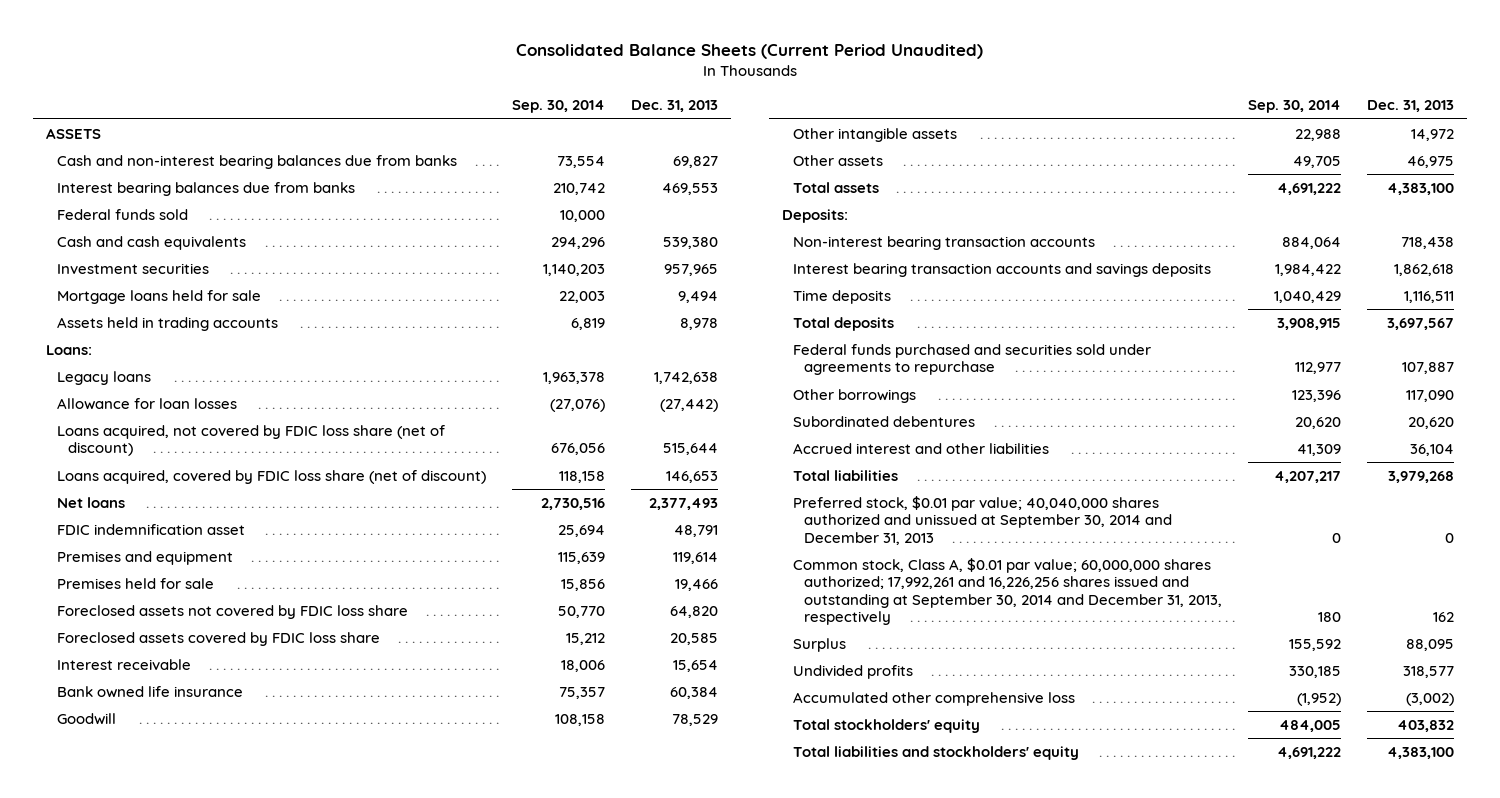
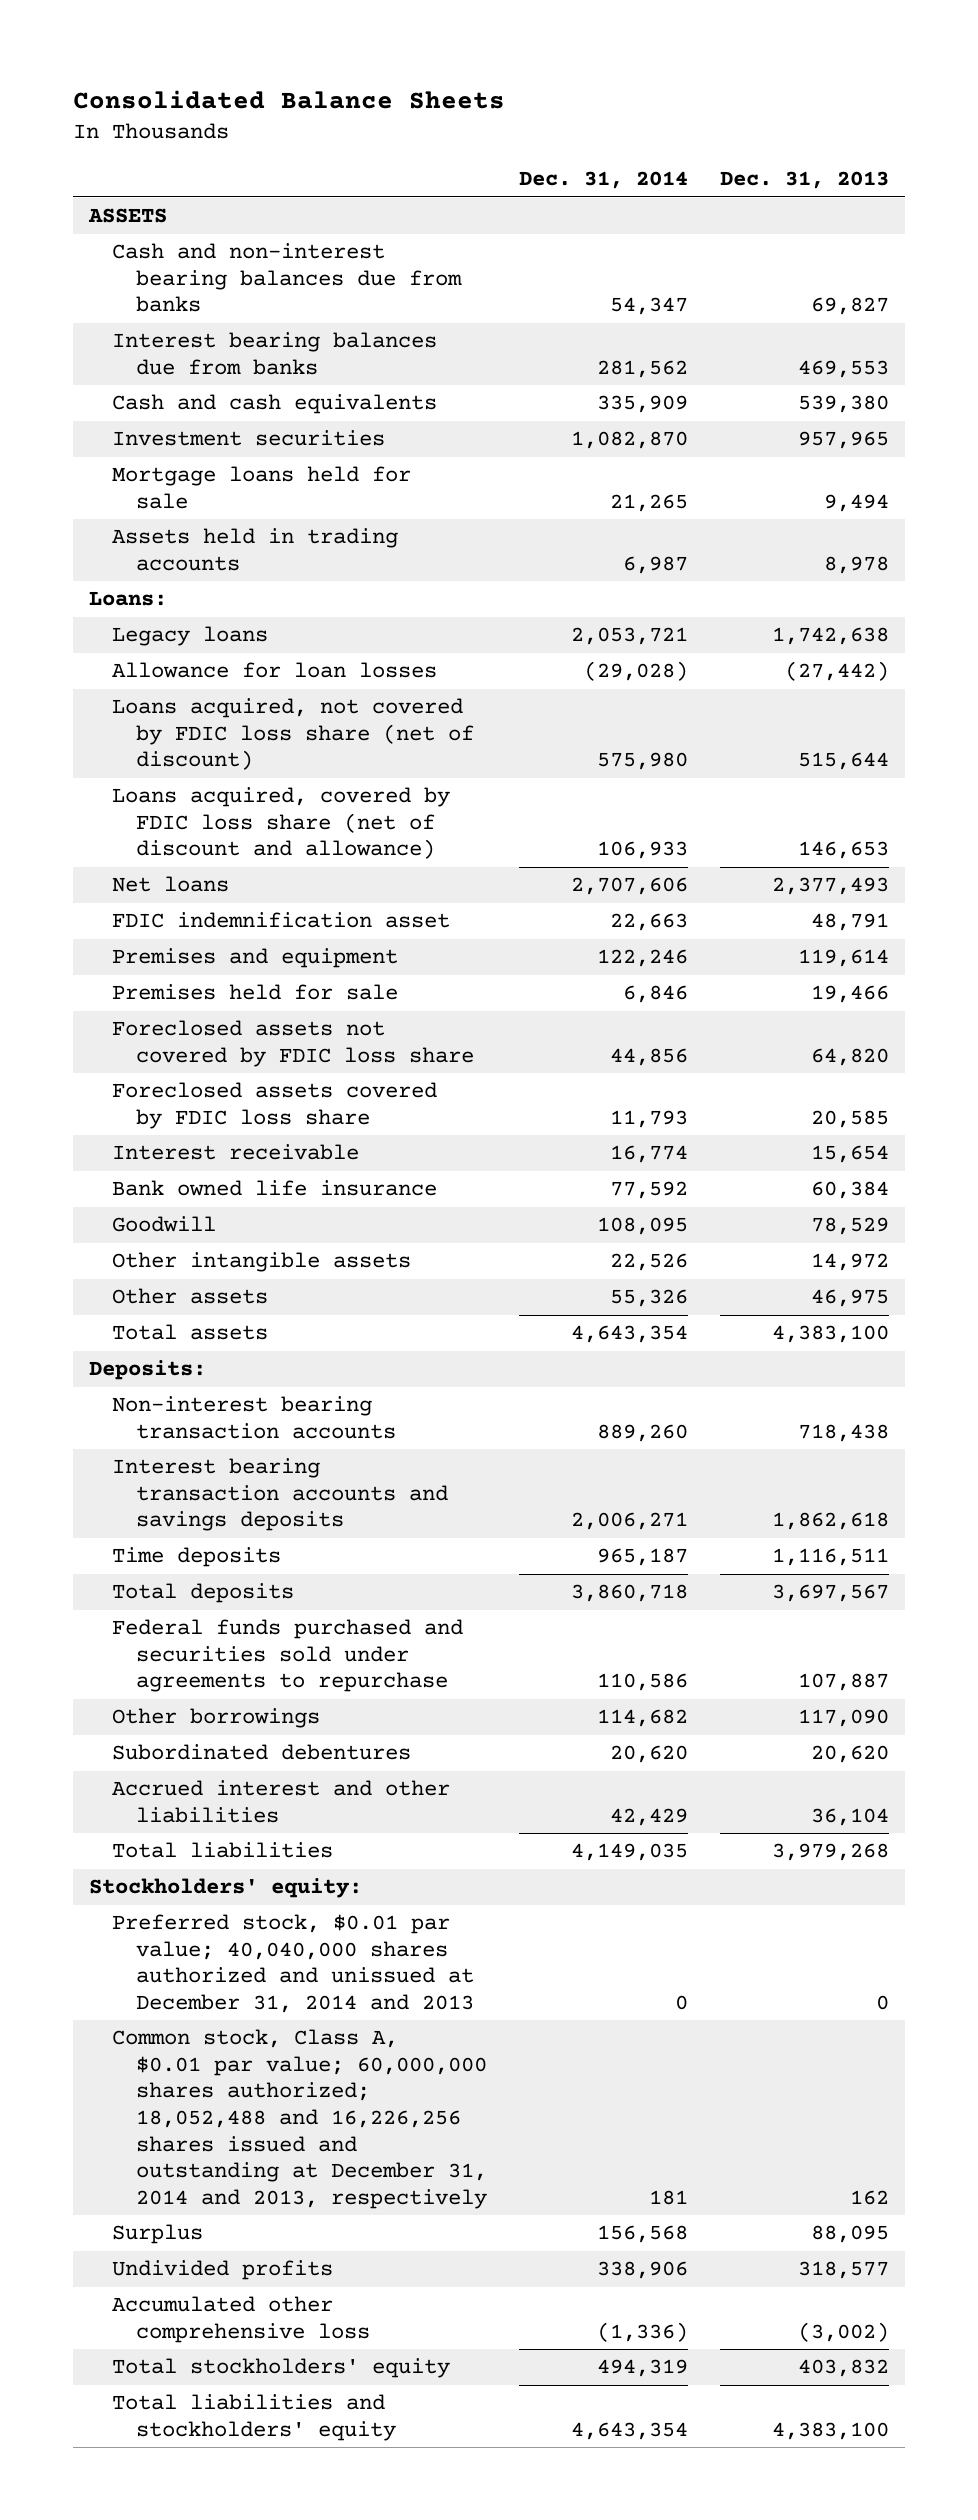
[516,44,984,60] Consolidated Balance Sheets (Current Period Unaudited) -> [72,89,505,109] Consolidated Balance Sheets
[512,100,606,114] Sep. 30, 2014 -> none
none -> [519,171,689,190] Dec. 31, 2014
[57,208,189,220] Federal funds sold -> none
[57,469,487,484] Loans acquired, covered by FDIC loss share (net of discount) -> [112,787,451,860] Loans acquired, covered by FDIC loss share (net of discount and allowance)
none -> [88,1878,362,1899] Stockholders' equity:
[792,495,1172,545] Preferred stock, $0.01 par value; 40,040,000 shares authorized and unissued at September 30, 2014 and December 31, 2013 -> [112,1914,475,2013] Preferred stock, $0.01 par value; 40,040,000 shares authorized and unissued at December 31, 2014 and 2013
[792,557,1222,626] Common stock, Class A, $0.01 par value; 60,000,000 shares authorized; 17,992,261 and 16,226,256 shares issued and outstanding at September 30, 2014 and December 31, 2013, respectively -> [112,2029,488,2209] Common stock, Class A, $0.01 par value; 60,000,000 shares authorized; 18,052,488 and 16,226,256 shares issued and outstanding at December 31, 2014 and 2013, respectively

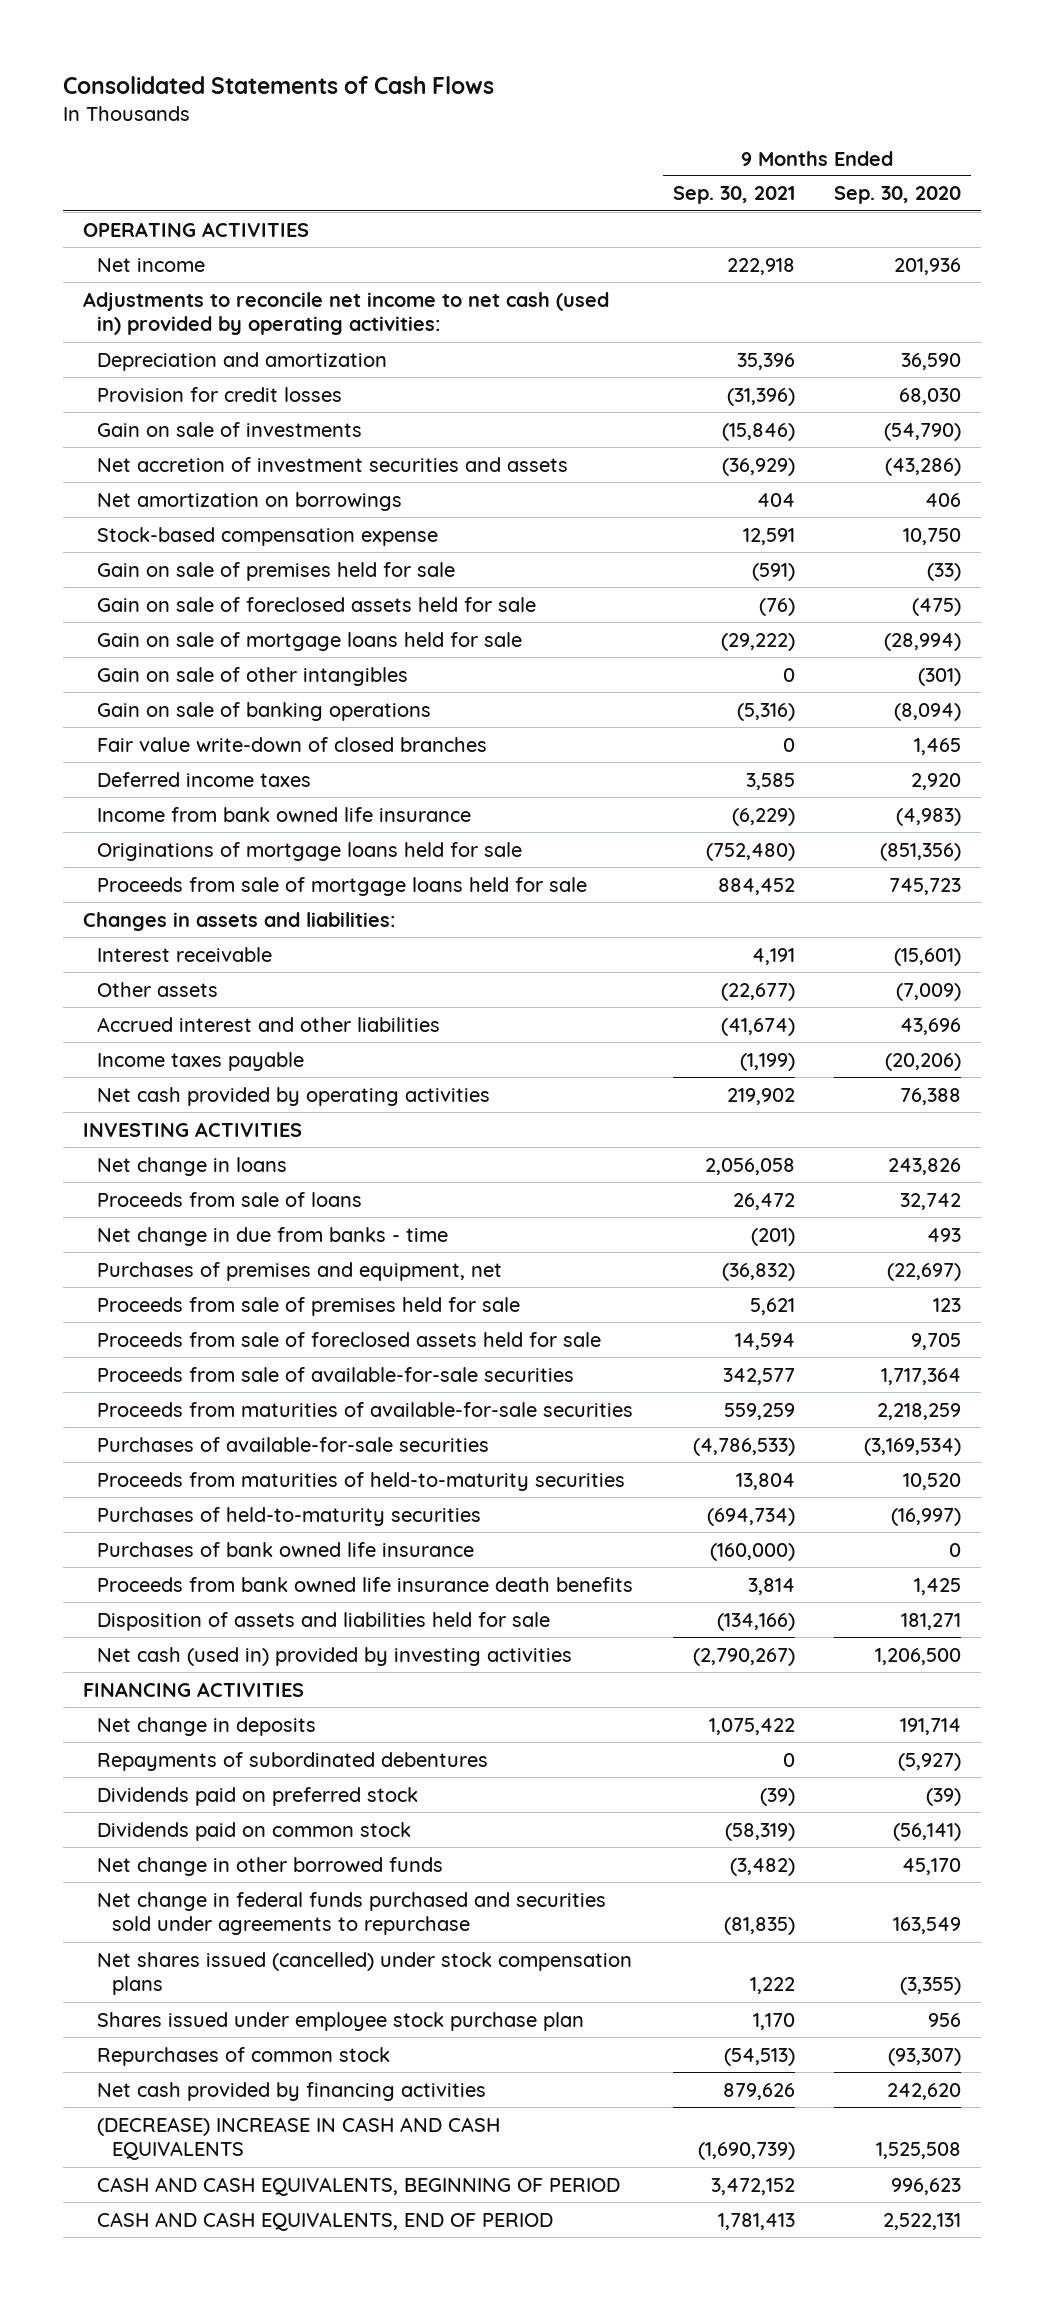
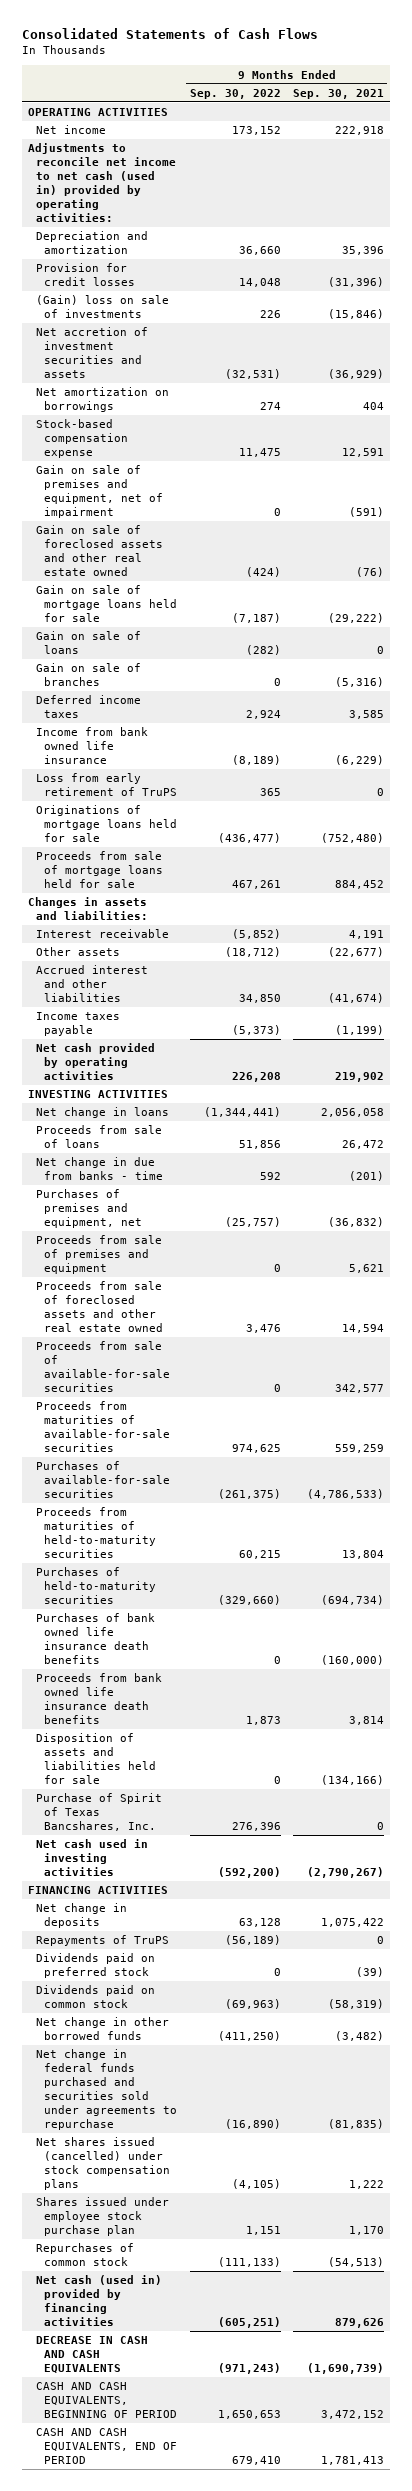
[833,186,961,205] Sep. 30, 2020 -> none
none -> [189,88,281,99] Sep. 30, 2022
[97,421,363,437] Gain on sale of investments -> [35,295,169,319] (Gain) loss on sale of investments
[97,561,456,581] Gain on sale of premises held for sale -> [35,465,163,519] Gain on sale of premises and equipment, net of impairment
[97,596,537,612] Gain on sale of foreclosed assets held for sale -> [35,525,163,577] Gain on sale of foreclosed assets and other real estate owned
[97,736,488,752] Fair value write-down of closed branches -> none
[97,666,409,686] Gain on sale of other intangibles -> [35,631,141,655] Gain on sale of loans
[97,701,432,721] Gain on sale of banking operations -> [35,663,141,687] Gain on sale of branches
none -> [35,773,177,797] Loss from early retirement of TruPS
[97,1296,521,1316] Proceeds from sale of premises held for sale -> [35,1235,162,1275] Proceeds from sale of premises and equipment
[97,1331,602,1347] Proceeds from sale of foreclosed assets held for sale -> [35,1281,163,1333] Proceeds from sale of foreclosed assets and other real estate owned
[97,1541,475,1557] Purchases of bank owned life insurance -> [35,1613,155,1665] Purchases of bank owned life insurance death benefits
none -> [35,1793,162,1832] Purchase of Spirit of Texas Bancshares, Inc.
[97,1646,573,1666] Net cash (used in) provided by investing activities -> [35,1839,148,1877] Net cash used in investing activities
[97,1751,489,1771] Repayments of subordinated debentures -> [35,1935,169,1947] Repayments of TruPS
[97,2081,487,2101] Net cash provided by financing activities -> [35,2275,162,2327] Net cash (used in) provided by financing activities
[97,2116,501,2161] (DECREASE) INCREASE IN CASH AND CASH EQUIVALENTS -> [35,2336,148,2374] DECREASE IN CASH AND CASH EQUIVALENTS

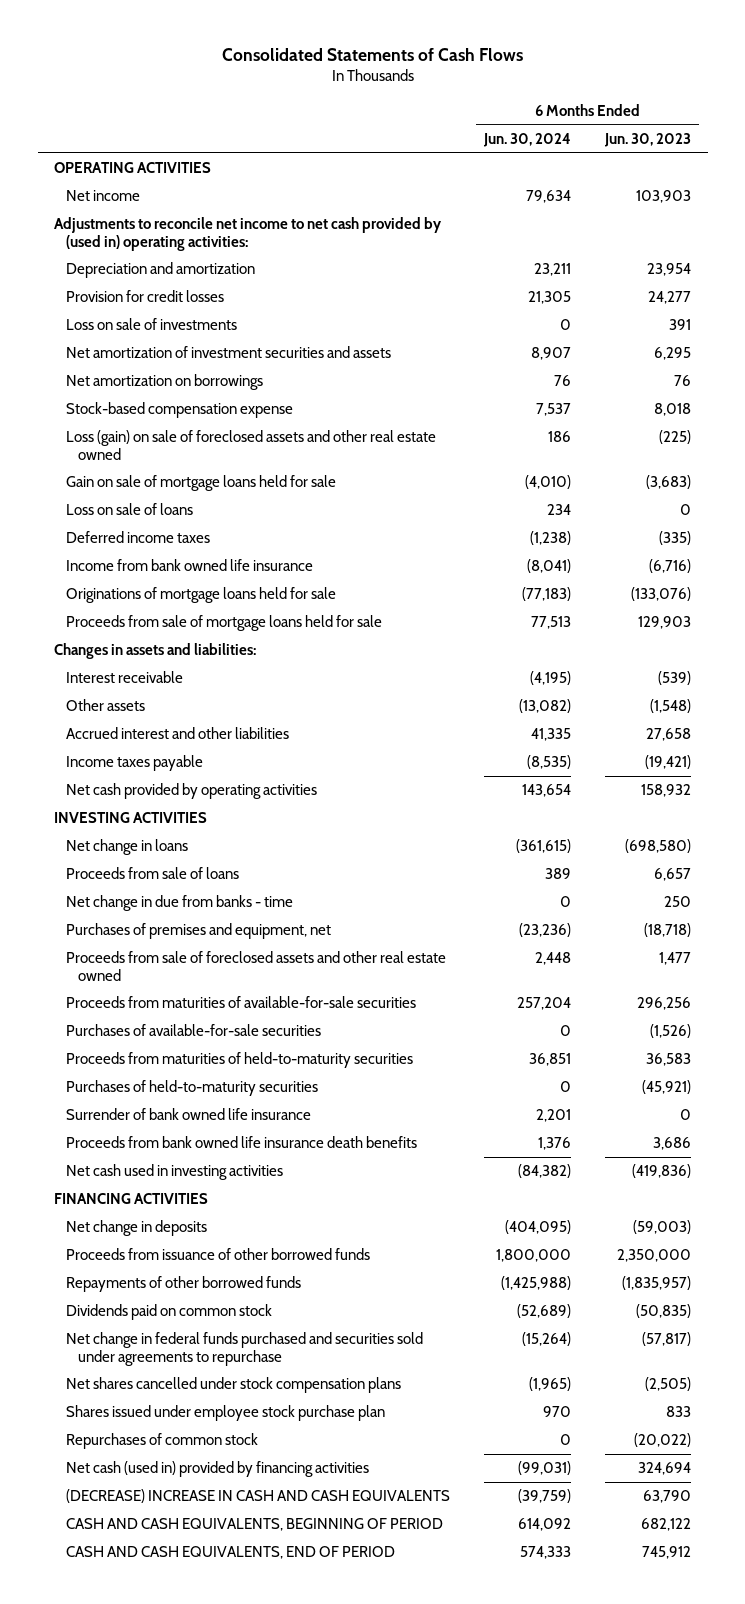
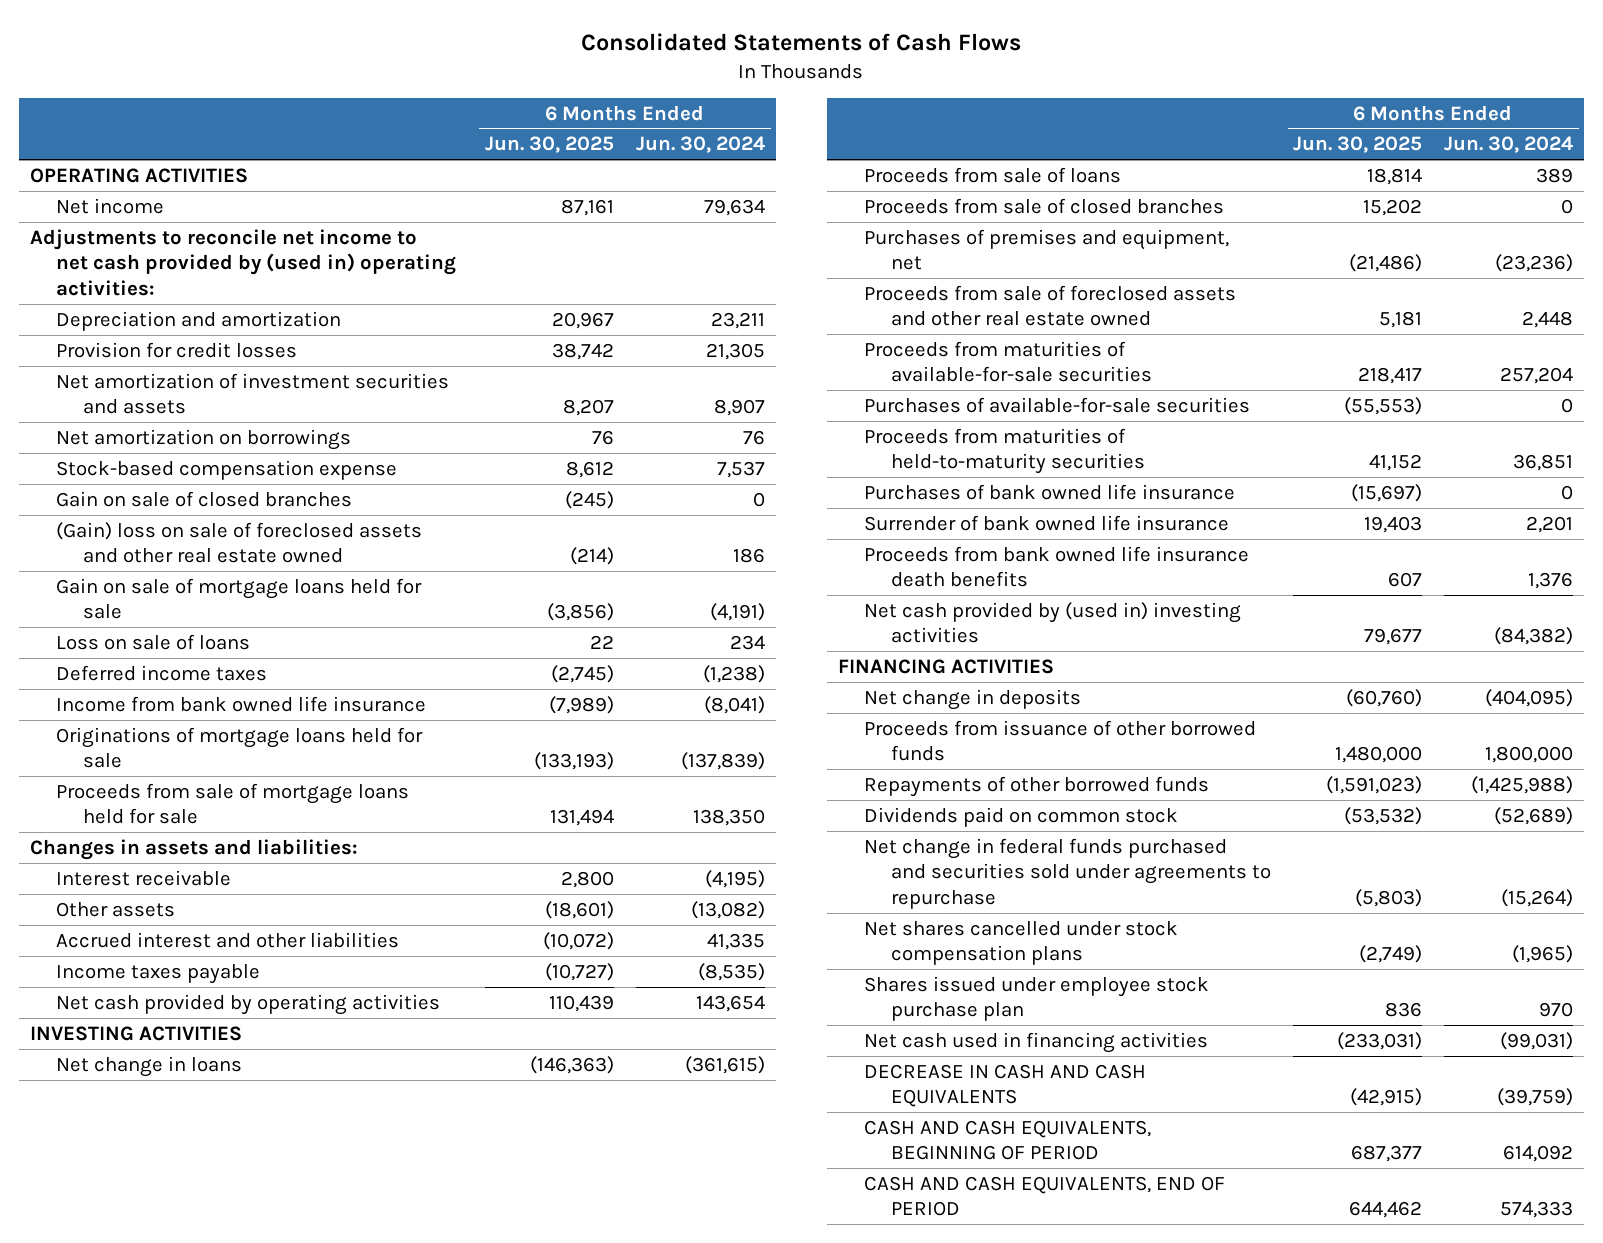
[603,132,691,147] Jun. 30, 2023 -> none
none -> [484,136,614,154] Jun. 30, 2025
[66,318,238,331] Loss on sale of investments -> none
none -> [56,490,353,507] Gain on sale of closed branches
[66,430,437,460] Loss (gain) on sale of foreclosed assets and other real estate owned -> [56,521,423,564] (Gain) loss on sale of foreclosed assets and other real estate owned
[525,475,572,490] (4,010) -> [710,603,766,622] (4,191)
[522,587,572,602] (77,183) -> [681,752,766,771] (137,839)
[531,616,572,630] 77,513 -> [693,809,766,827] 138,350
[66,895,294,912] Net change in due from banks - time -> none
none -> [864,197,1225,214] Proceeds from sale of closed branches
[66,1080,319,1097] Purchases of held-to-maturity securities -> none
none -> [864,483,1236,500] Purchases of bank owned life insurance
[66,1164,284,1181] Net cash used in investing activities -> [864,601,1242,644] Net cash provided by (used in) investing activities
[66,1433,259,1450] Repurchases of common stock -> none
[66,1461,370,1478] Net cash (used in) provided by financing activities -> [864,1031,1209,1053] Net cash used in financing activities
[66,1489,451,1504] (DECREASE) INCREASE IN CASH AND CASH EQUIVALENTS -> [864,1063,1147,1108] DECREASE IN CASH AND CASH EQUIVALENTS

